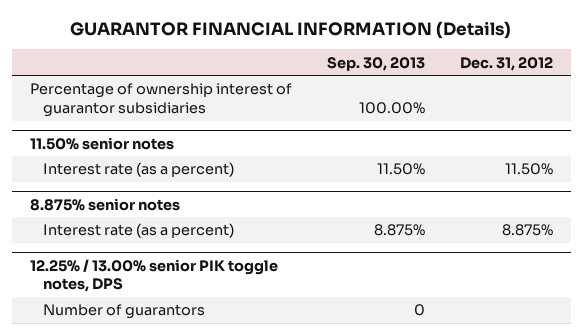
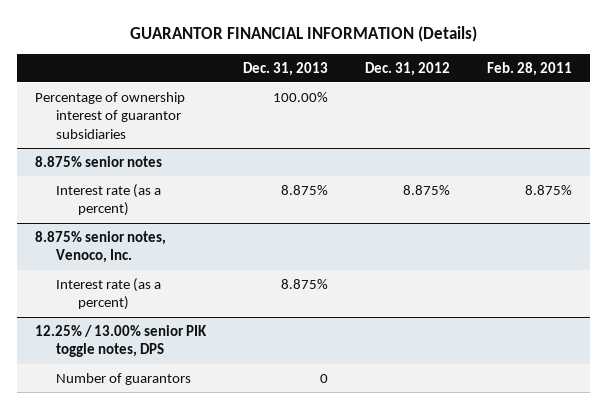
[326,56,425,71] Sep. 30, 2013 -> none
none -> [243,61,329,76] Dec. 31, 2013
none -> [486,61,572,76] Feb. 28, 2011
[29,136,174,150] 11.50% senior notes -> none
[43,162,235,178] Interest rate (as a percent) -> none
none -> [35,230,167,264] 8.875% senior notes, Venoco, Inc.
none -> [56,277,162,311] Interest rate (as a percent)

